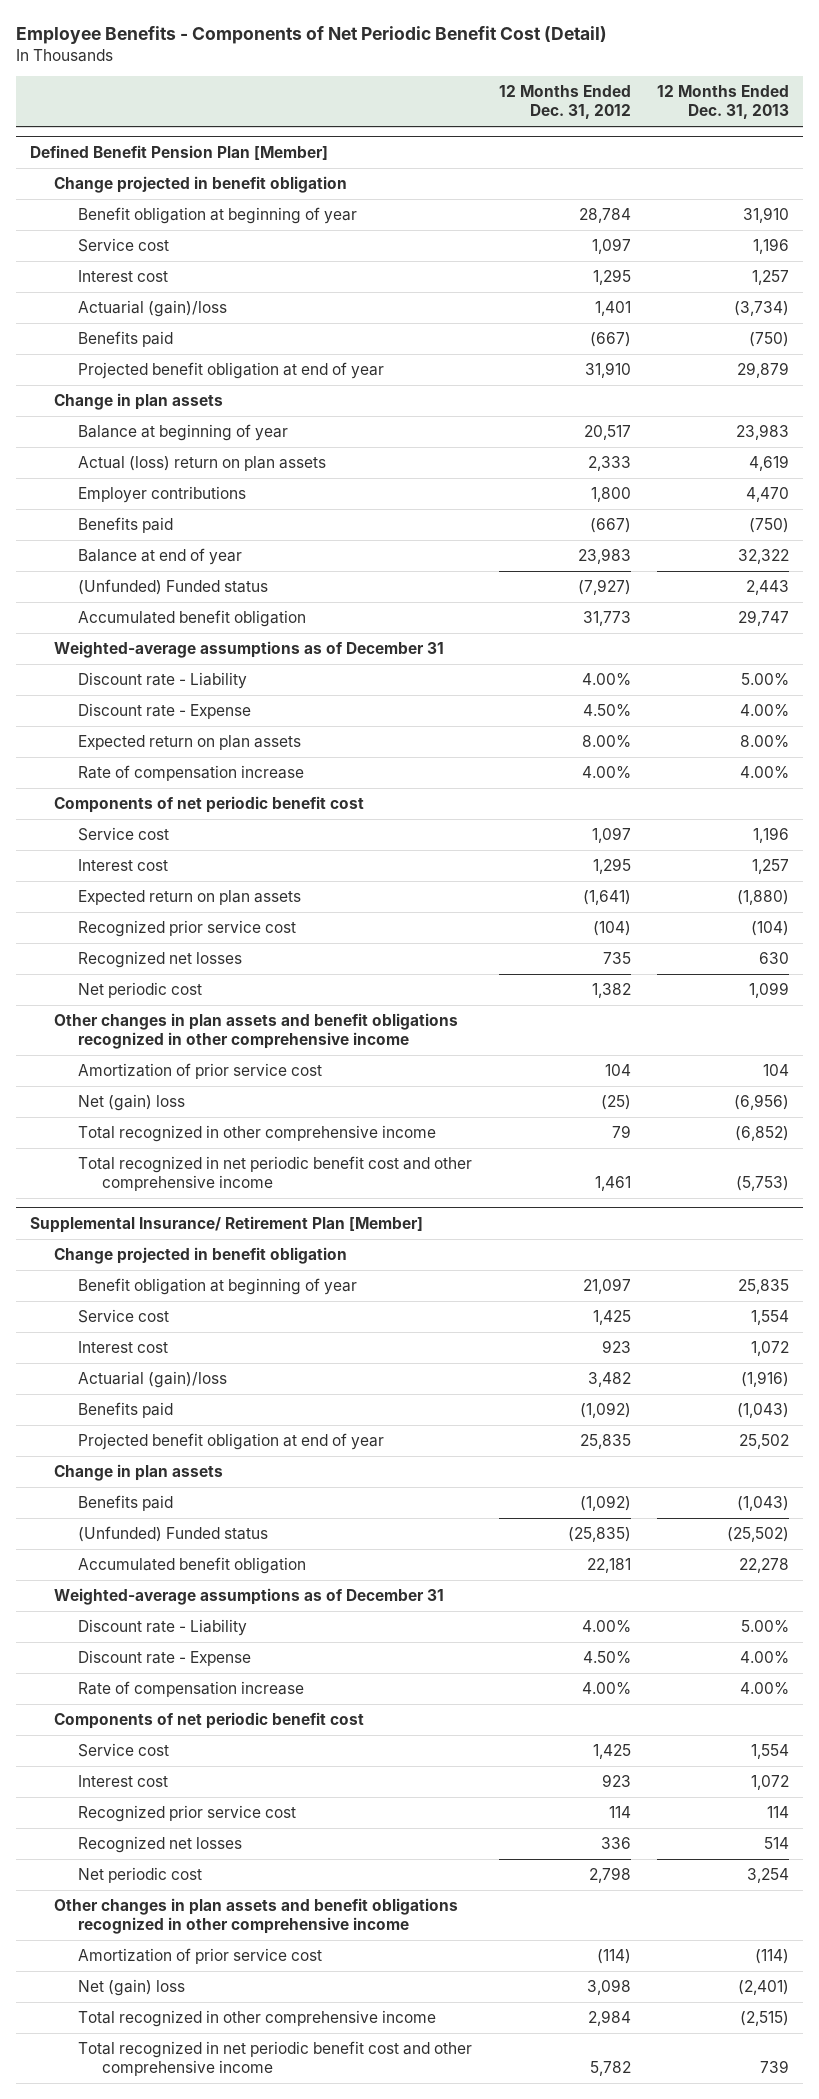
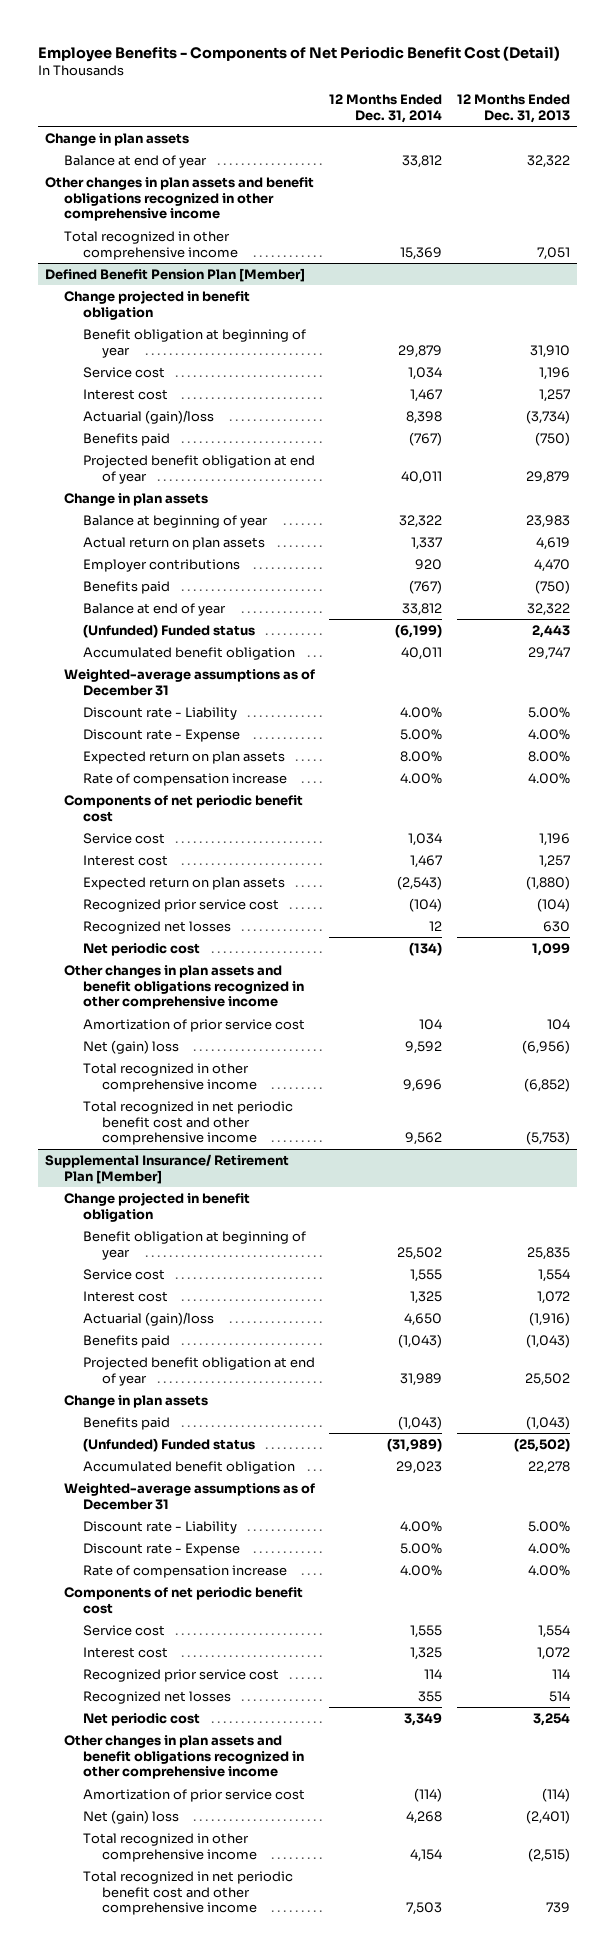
[498,85,631,120] 12 Months Ended Dec. 31, 2012 -> none
none -> [329,93,443,123] 12 Months Ended Dec. 31, 2014
none -> [45,132,190,146] Change in plan assets
none -> [64,154,208,168] Balance at end of year
none -> [45,176,315,222] Other changes in plan assets and benefit obligations recognized in other comprehensive income
none -> [64,230,239,260] Total recognized in other comprehensive income
[77,456,326,472] Actual (loss) return on plan assets -> [83,536,266,550] Actual return on plan assets

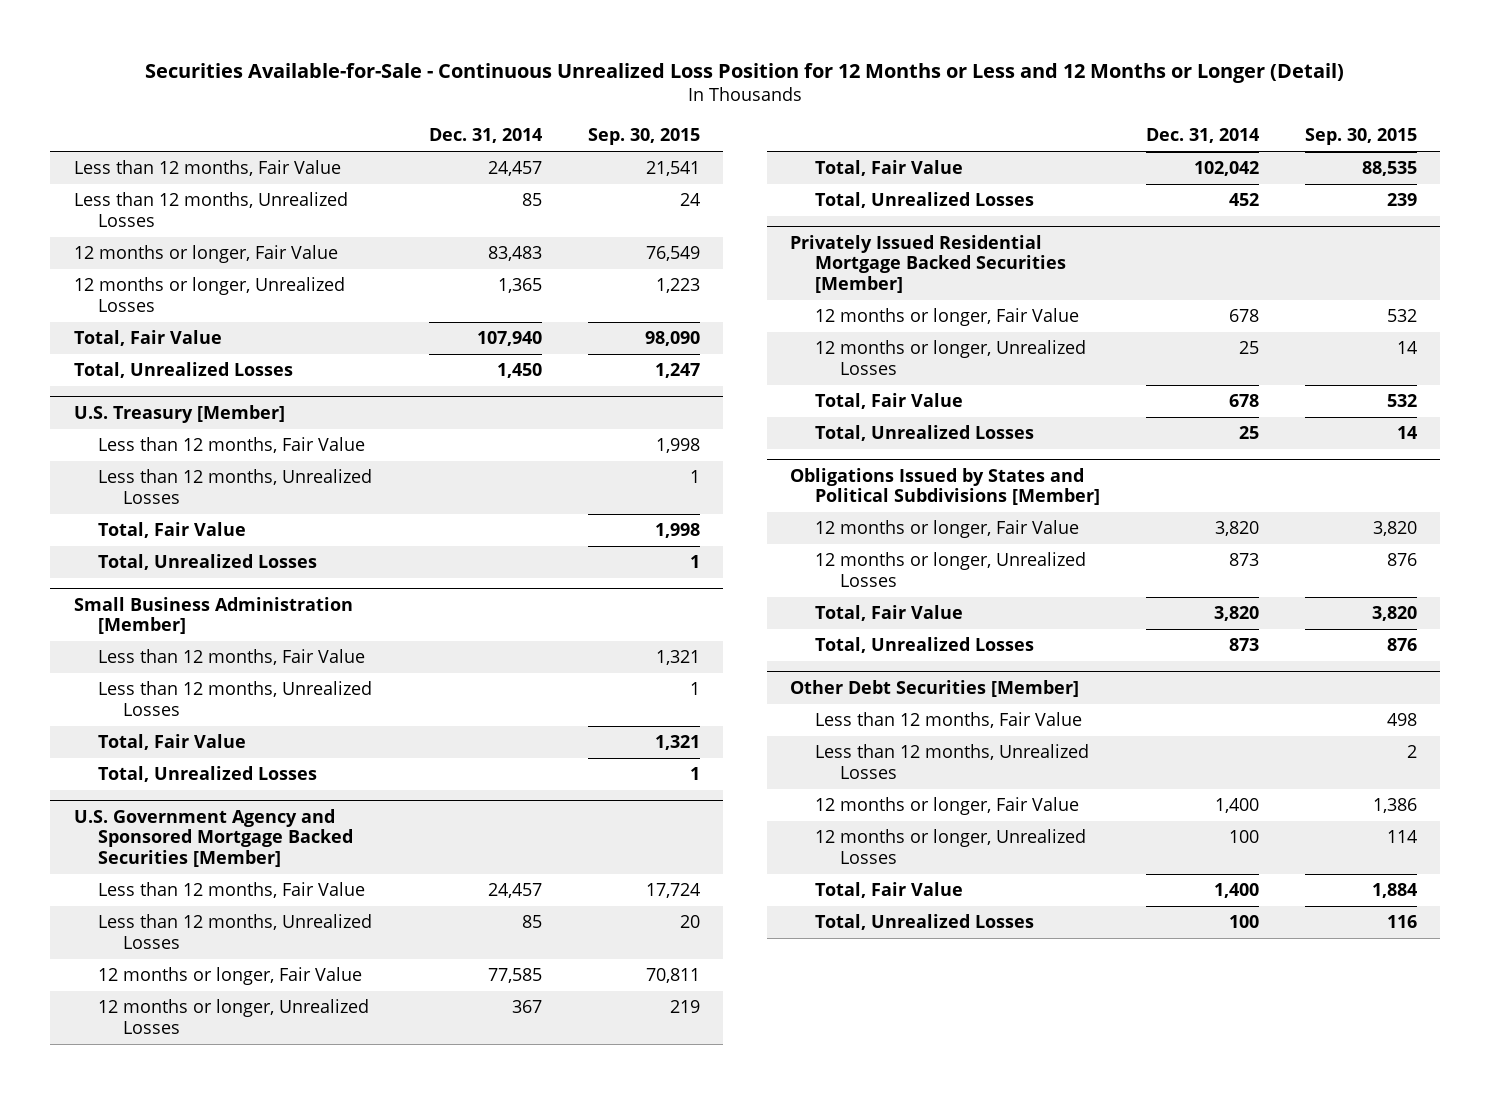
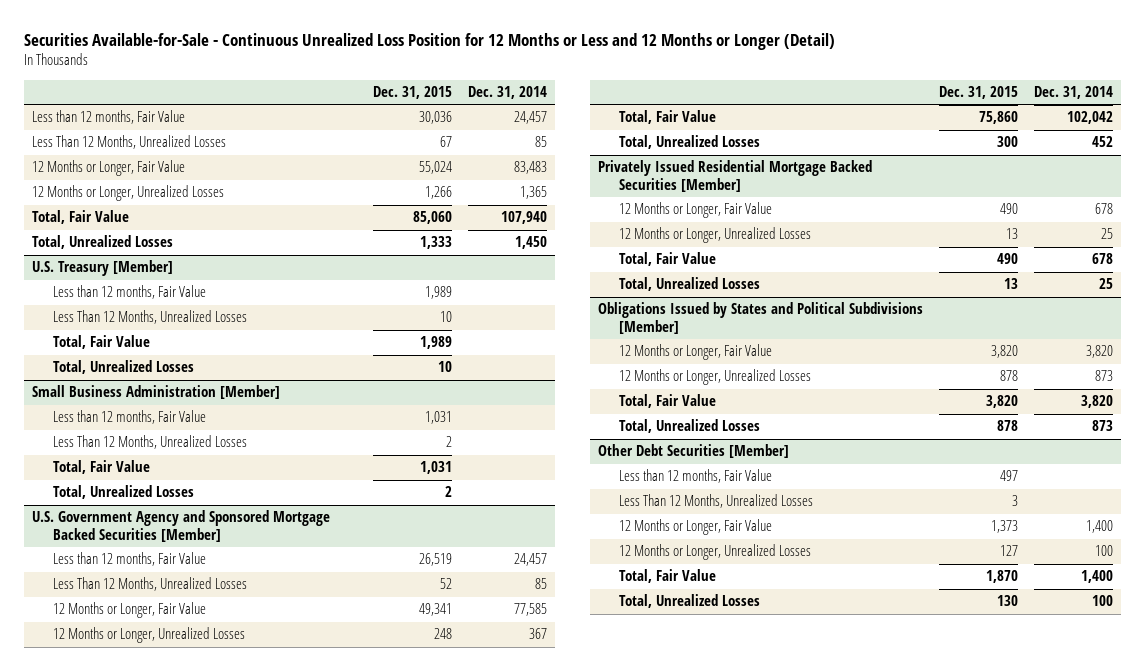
[588,128,701,146] Sep. 30, 2015 -> none
none -> [372,86,452,100] Dec. 31, 2015
[73,192,348,227] Less than 12 months, Unrealized Losses -> [32,135,227,150] Less Than 12 Months, Unrealized Losses
[73,245,338,264] 12 months or longer, Fair Value -> [32,160,186,177] 12 Months or Longer, Fair Value
[73,277,345,312] 12 months or longer, Unrealized Losses -> [32,185,225,202] 12 Months or Longer, Unrealized Losses
[98,469,373,504] Less than 12 months, Unrealized Losses -> [52,310,247,325] Less Than 12 Months, Unrealized Losses
[98,681,373,716] Less than 12 months, Unrealized Losses -> [52,435,247,450] Less Than 12 Months, Unrealized Losses
[98,914,373,949] Less than 12 months, Unrealized Losses -> [52,577,247,592] Less Than 12 Months, Unrealized Losses
[98,967,363,986] 12 months or longer, Fair Value -> [52,602,206,619] 12 Months or Longer, Fair Value
[98,999,370,1034] 12 months or longer, Unrealized Losses -> [52,627,245,644] 12 Months or Longer, Unrealized Losses
[814,308,1079,327] 12 months or longer, Fair Value -> [619,202,773,219] 12 Months or Longer, Fair Value
[814,340,1086,375] 12 months or longer, Unrealized Losses -> [619,227,812,244] 12 Months or Longer, Unrealized Losses
[814,520,1079,539] 12 months or longer, Fair Value -> [619,344,773,361] 12 Months or Longer, Fair Value
[814,552,1086,587] 12 months or longer, Unrealized Losses -> [619,369,812,386] 12 Months or Longer, Unrealized Losses
[814,744,1089,779] Less than 12 months, Unrealized Losses -> [619,494,814,509] Less Than 12 Months, Unrealized Losses
[814,797,1079,816] 12 months or longer, Fair Value -> [619,519,773,536] 12 Months or Longer, Fair Value
[814,829,1086,864] 12 months or longer, Unrealized Losses -> [619,544,812,561] 12 Months or Longer, Unrealized Losses

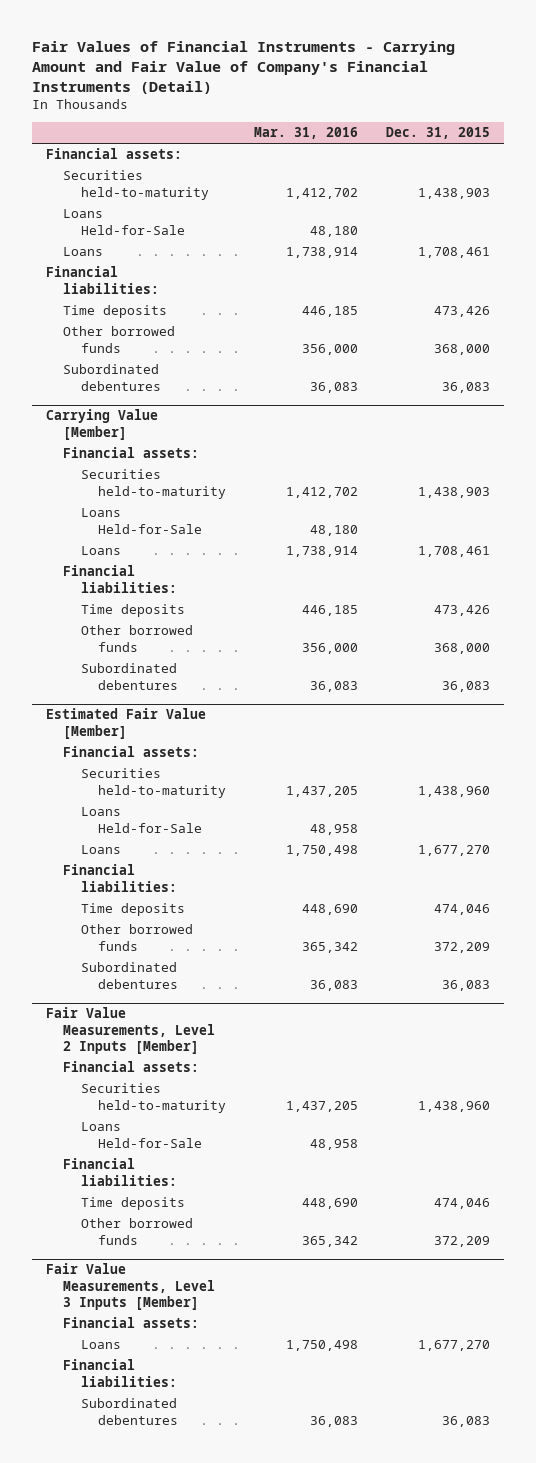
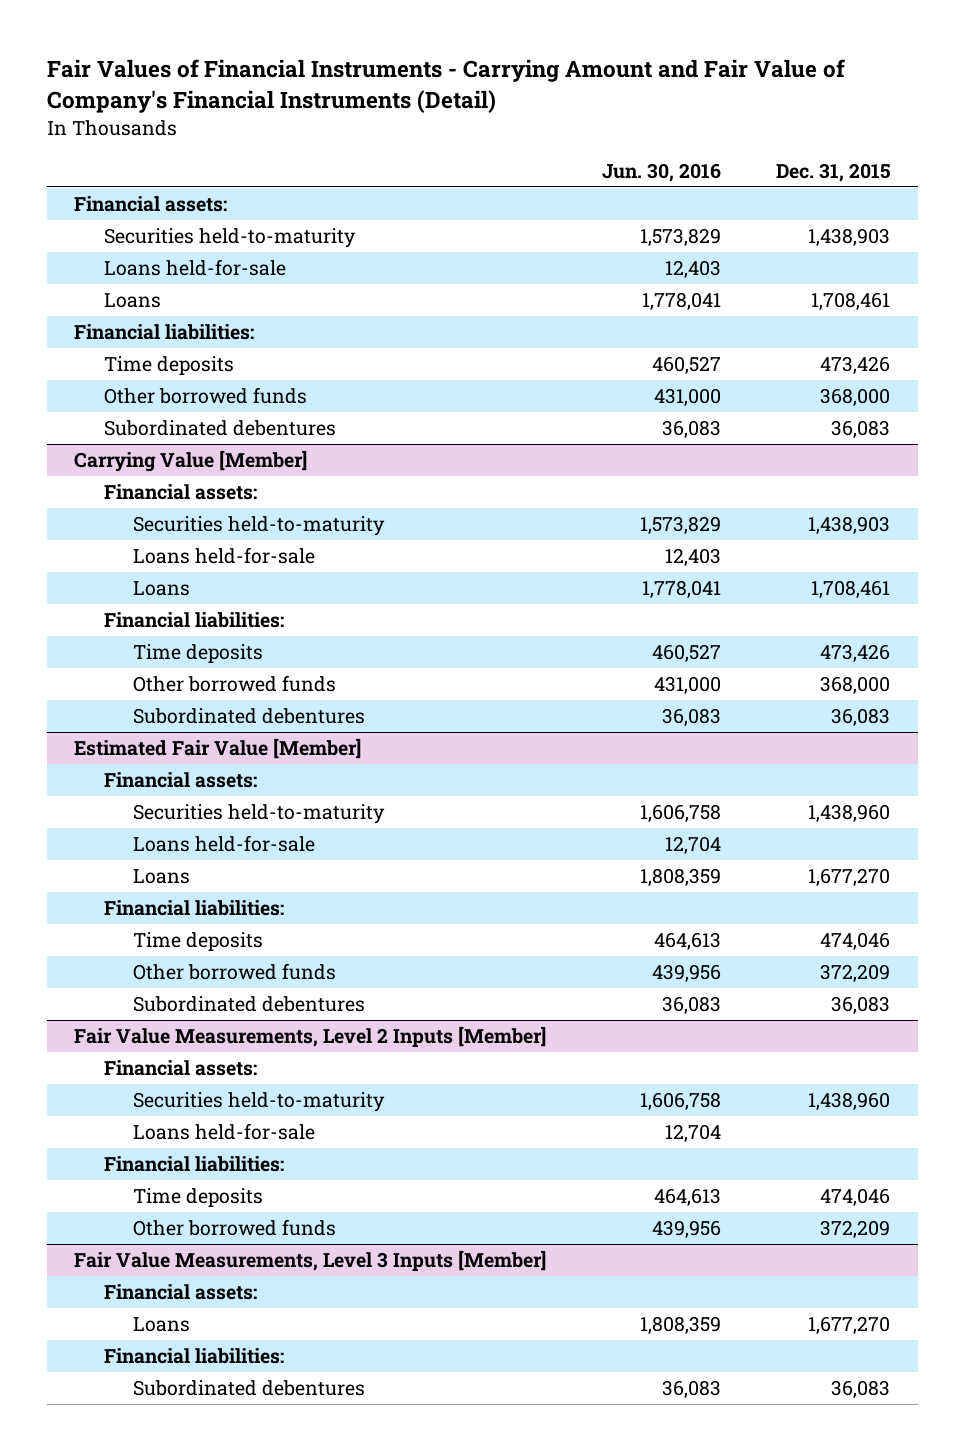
[254,127,359,140] Mar. 31, 2016 -> none
none -> [601,162,721,182] Jun. 30, 2016
[63,209,185,235] Loans Held-for-Sale -> [103,259,286,277] Loans held-for-sale
[80,508,203,534] Loans Held-for-Sale -> [132,547,315,565] Loans held-for-sale
[80,807,203,833] Loans Held-for-Sale -> [132,835,315,853] Loans held-for-sale
[80,1122,203,1148] Loans Held-for-Sale -> [132,1123,315,1141] Loans held-for-sale

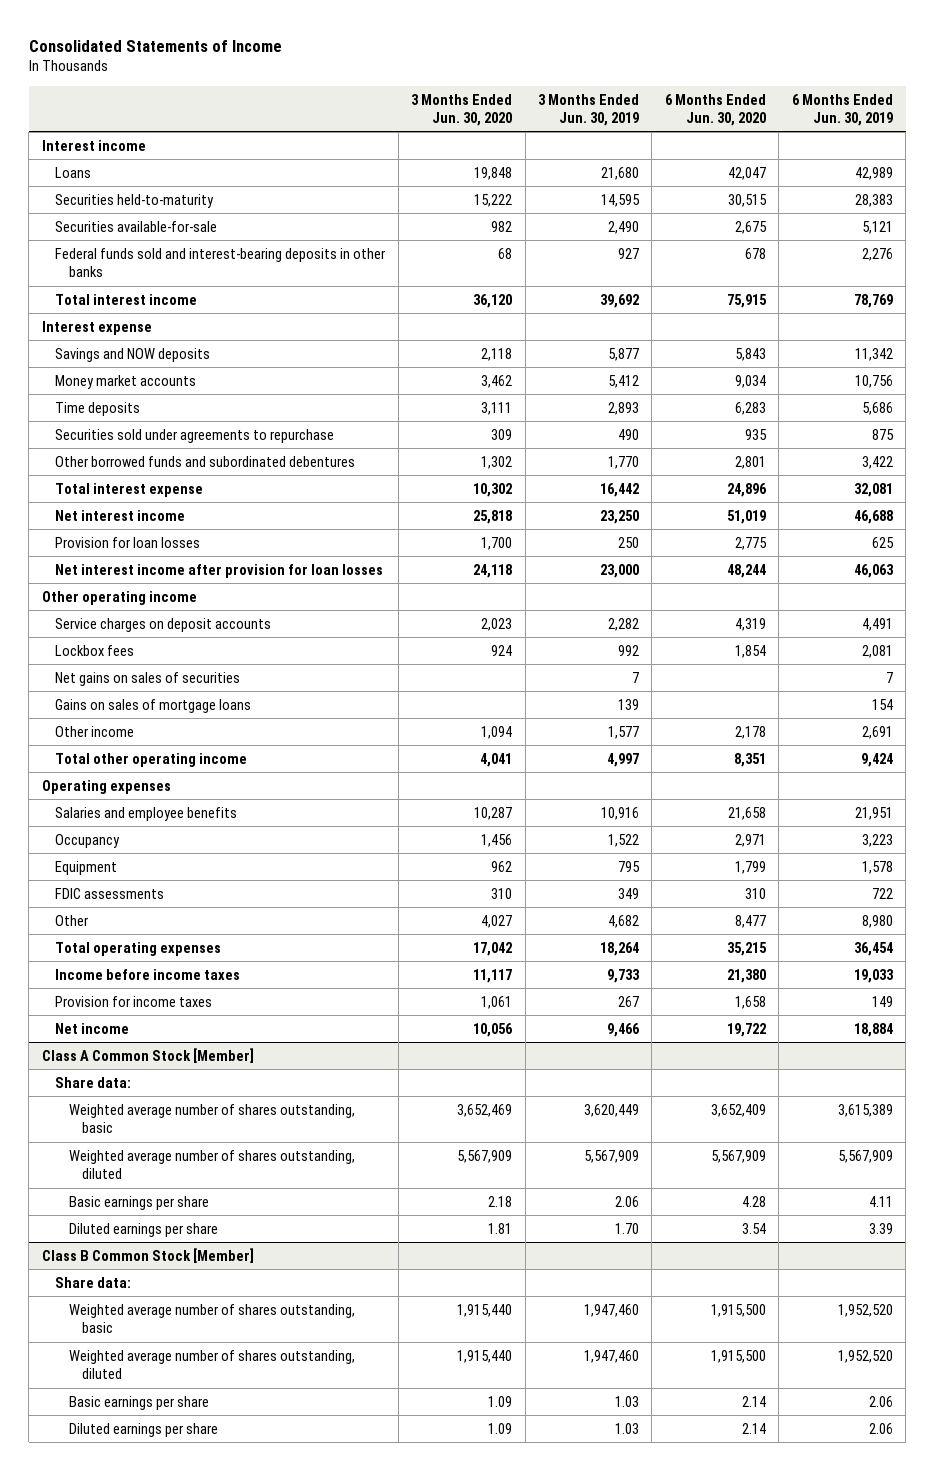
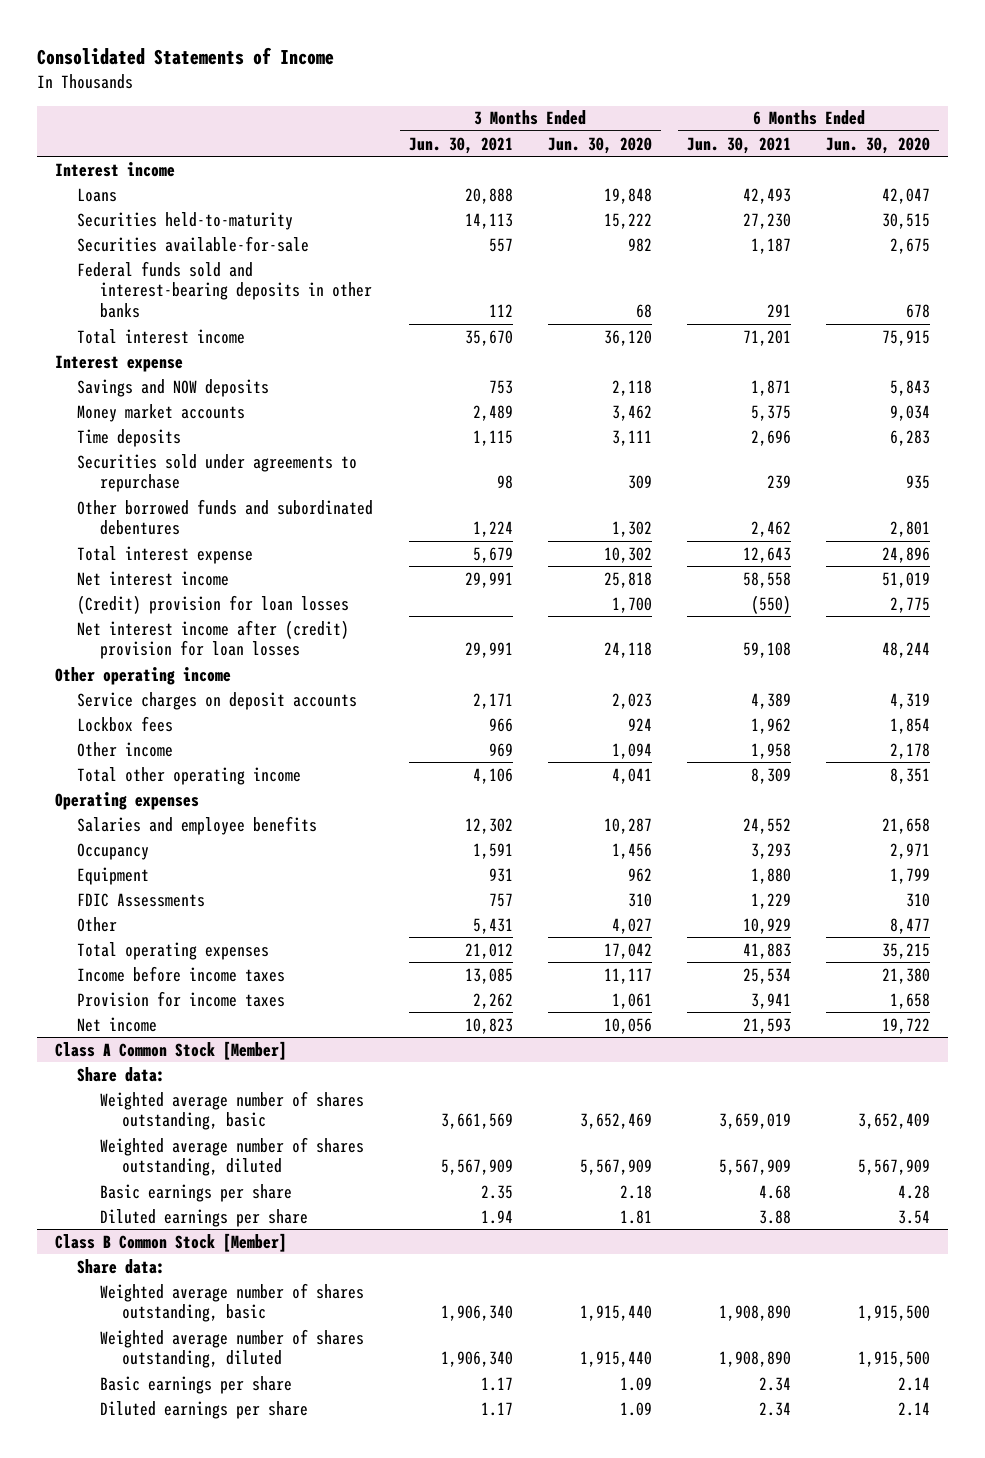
[538,93,640,126] 3 Months Ended Jun. 30, 2019 -> none
[791,93,893,126] 6 Months Ended Jun. 30, 2019 -> none
none -> [408,136,513,154] Jun. 30, 2021
none -> [687,136,792,154] Jun. 30, 2021
[55,536,201,548] Provision for loan losses -> [77,594,350,614] (Credit) provision for loan losses
[55,563,384,578] Net interest income after provision for loan losses -> [77,619,350,660] Net interest income after (credit) provision for loan losses
[55,671,241,686] Net gains on sales of securities -> none
[55,698,252,713] Gains on sales of mortgage loans -> none
[55,887,165,899] FDIC assessments -> [77,892,206,907] FDIC Assessments

